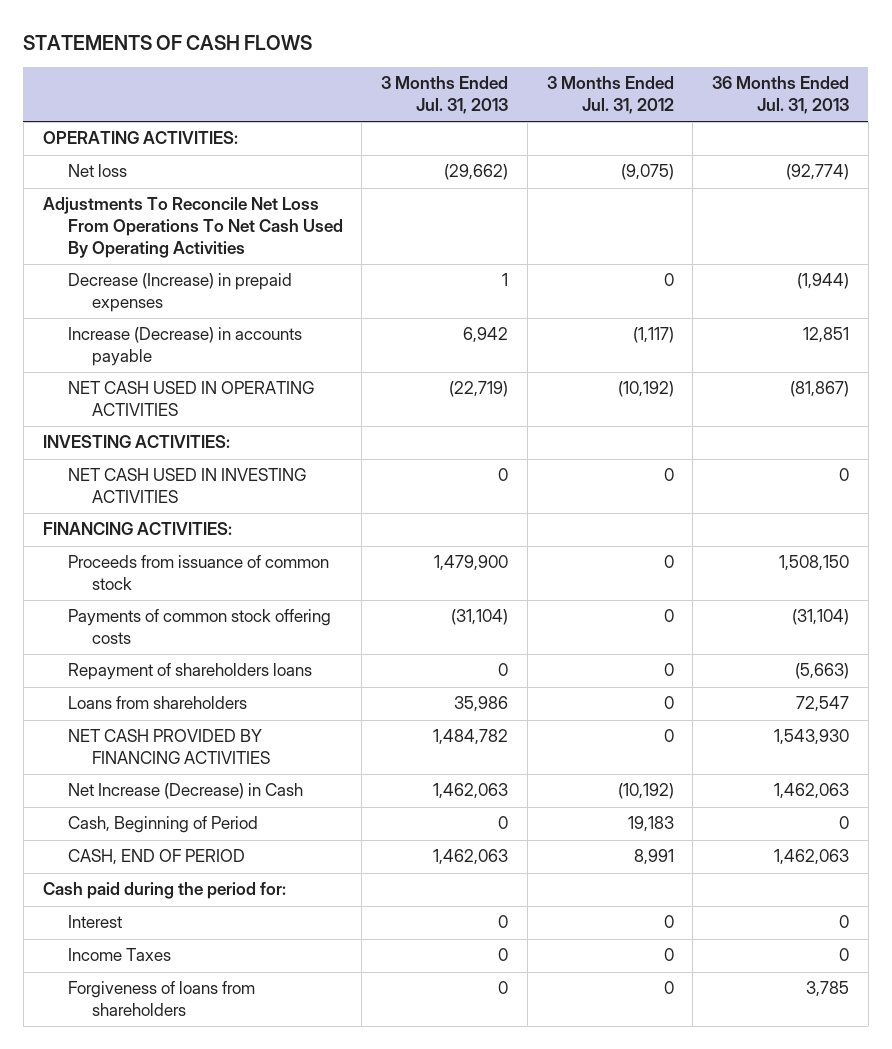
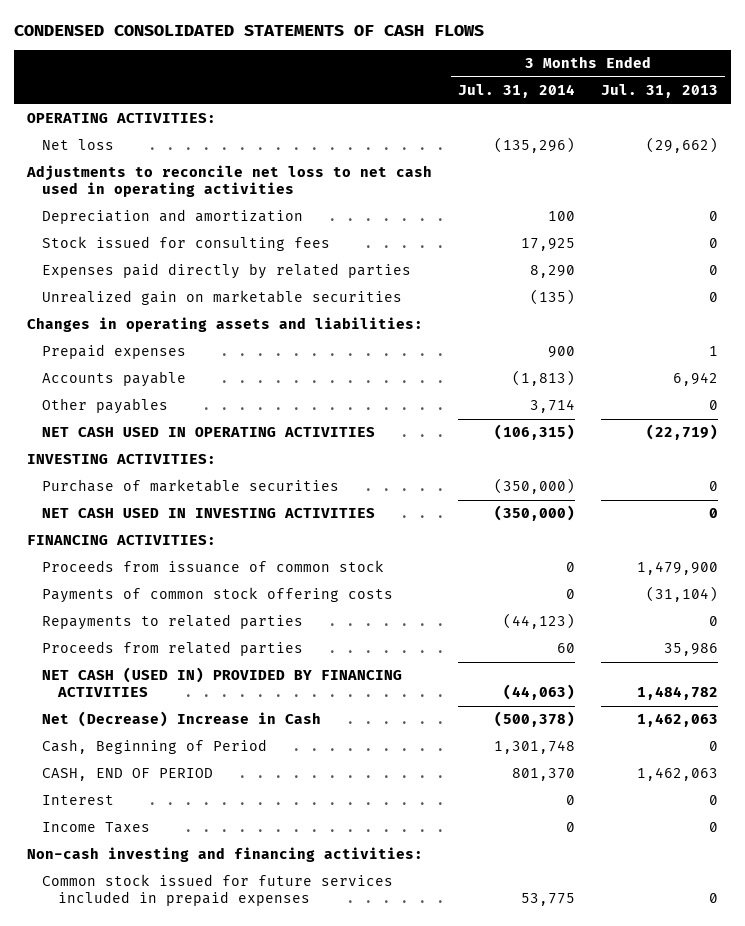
[23,34,313,50] STATEMENTS OF CASH FLOWS -> [13,24,484,36] CONDENSED CONSOLIDATED STATEMENTS OF CASH FLOWS
[546,76,674,115] 3 Months Ended Jul. 31, 2012 -> none
[712,76,850,115] 36 Months Ended Jul. 31, 2013 -> none
none -> [457,84,575,99] Jul. 31, 2014
[42,197,343,259] Adjustments To Reconcile Net Loss From Operations To Net Cash Used By Operating Activities -> [25,165,432,198] Adjustments to reconcile net loss to net cash used in operating activities
none -> [42,209,304,225] Depreciation and amortization
none -> [42,236,331,252] Stock issued for consulting fees
none -> [42,263,412,280] Expenses paid directly by related parties
none -> [42,290,403,306] Unrealized gain on marketable securities
none -> [26,317,423,333] Changes in operating assets and liabilities:
[67,273,292,313] Decrease (Increase) in prepaid expenses -> [42,344,187,360] Prepaid expenses
[67,327,302,367] Increase (Decrease) in accounts payable -> [42,371,187,388] Accounts payable
none -> [42,398,169,415] Other payables
none -> [42,479,340,493] Purchase of marketable securities
[67,663,312,681] Repayment of shareholders loans -> [42,614,304,631] Repayments to related parties
[67,696,247,710] Loans from shareholders -> [42,641,304,657] Proceeds from related parties
[67,729,271,765] NET CASH PROVIDED BY FINANCING ACTIVITIES -> [42,667,403,698] NET CASH (USED IN) PROVIDED BY FINANCING ACTIVITIES
[67,783,303,800] Net Increase (Decrease) in Cash -> [42,711,322,728] Net (Decrease) Increase in Cash
[42,882,286,900] Cash paid during the period for: -> none
[67,981,255,1017] Forgiveness of loans from shareholders -> none
none -> [26,847,423,863] Non-cash investing and financing activities:
none -> [42,874,394,907] Common stock issued for future services included in prepaid expenses

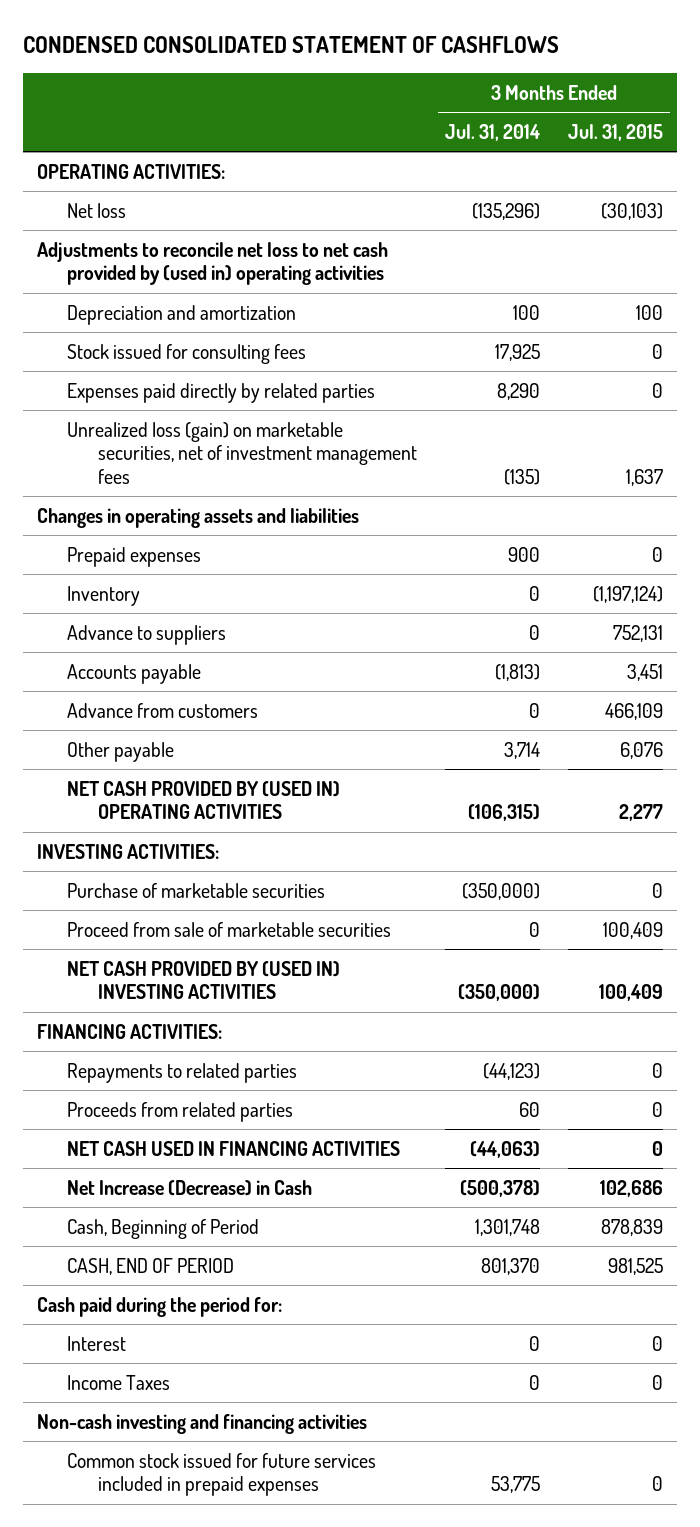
[13,24,484,36] CONDENSED CONSOLIDATED STATEMENTS OF CASH FLOWS -> [22,36,559,54] CONDENSED CONSOLIDATED STATEMENT OF CASHFLOWS
[601,84,719,99] Jul. 31, 2013 -> none
none -> [568,123,664,141] Jul. 31, 2015
[25,165,432,198] Adjustments to reconcile net loss to net cash used in operating activities -> [36,241,388,286] Adjustments to reconcile net loss to net cash provided by (used in) operating activities
[42,290,403,306] Unrealized gain on marketable securities -> [67,421,417,484] Unrealized loss (gain) on marketable securities, net of investment management fees
[26,317,423,333] Changes in operating assets and liabilities: -> [36,507,359,528] Changes in operating assets and liabilities
none -> [67,585,141,606] Inventory
none -> [67,624,227,645] Advance to suppliers
none -> [67,702,259,718] Advance from customers
[42,398,169,415] Other payables -> [67,741,175,762] Other payable
[42,427,376,438] NET CASH USED IN OPERATING ACTIVITIES -> [67,780,341,820] NET CASH PROVIDED BY (USED IN) OPERATING ACTIVITIES
none -> [67,921,392,937] Proceed from sale of marketable securities
[42,508,376,519] NET CASH USED IN INVESTING ACTIVITIES -> [67,960,341,1000] NET CASH PROVIDED BY (USED IN) INVESTING ACTIVITIES
[42,560,385,574] Proceeds from issuance of common stock -> none
[42,587,394,604] Payments of common stock offering costs -> none
[42,667,403,698] NET CASH (USED IN) PROVIDED BY FINANCING ACTIVITIES -> [67,1140,401,1156] NET CASH USED IN FINANCING ACTIVITIES
[42,711,322,728] Net (Decrease) Increase in Cash -> [67,1179,313,1196] Net Increase (Decrease) in Cash
none -> [36,1296,282,1317] Cash paid during the period for:
[26,847,423,863] Non-cash investing and financing activities: -> [36,1413,367,1434] Non-cash investing and financing activities

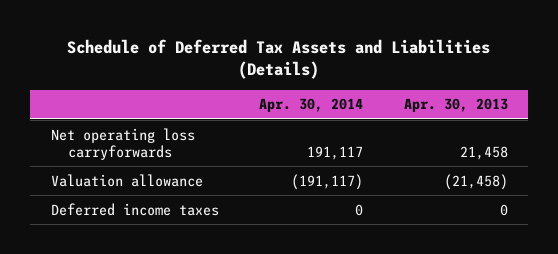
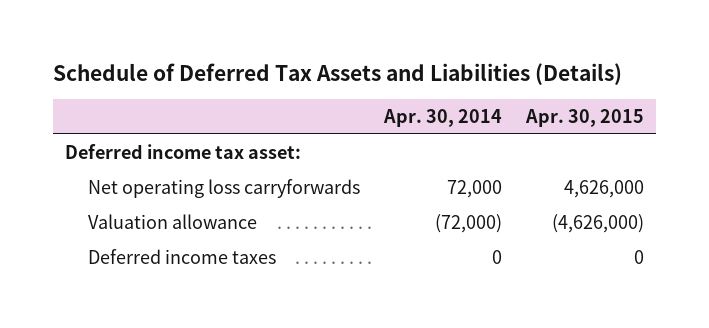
[403,98,508,113] Apr. 30, 2013 -> none
none -> [524,109,644,128] Apr. 30, 2015
none -> [65,143,302,159] Deferred income tax asset:
[307,146,364,161] 191,117 -> [446,179,502,198] 72,000
[291,173,364,190] (191,117) -> [434,213,502,233] (72,000)

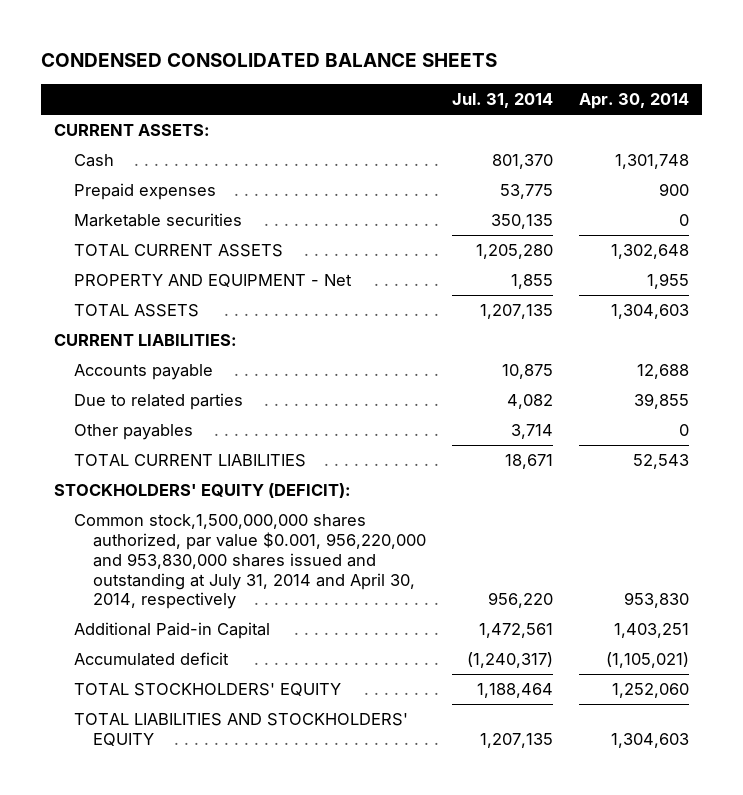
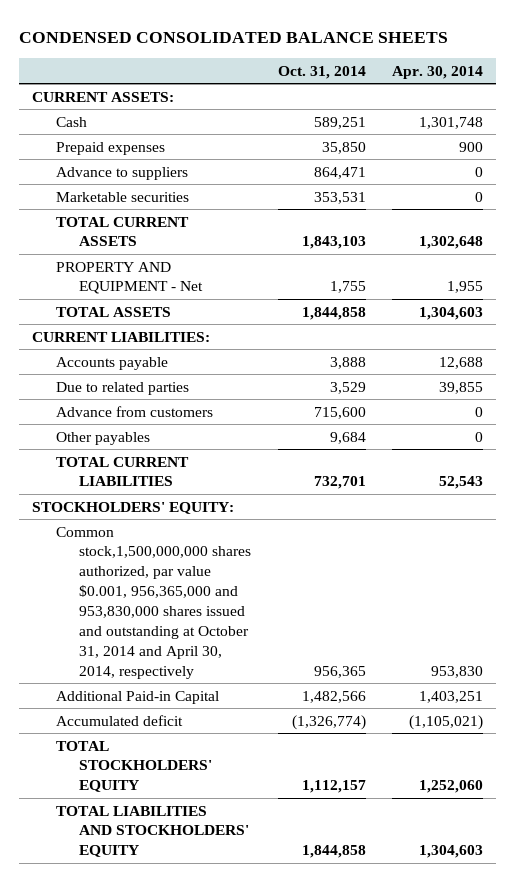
[452,93,554,109] Jul. 31, 2014 -> none
none -> [277,65,366,79] Oct. 31, 2014
none -> [55,166,188,180] Advance to suppliers
none -> [55,405,213,417] Advance from customers
[54,483,352,499] STOCKHOLDERS' EQUITY (DEFICIT): -> [32,501,235,514] STOCKHOLDERS' EQUITY:
[73,514,427,610] Common stock,1,500,000,000 shares authorized, par value $0.001, 956,220,000 and 953,830,000 shares issued and outstanding at July 31, 2014 and April 30, 2014, respectively -> [55,526,252,679] Common stock,1,500,000,000 shares authorized, par value $0.001, 956,365,000 and 953,830,000 shares issued and outstanding at October 31, 2014 and April 30, 2014, respectively

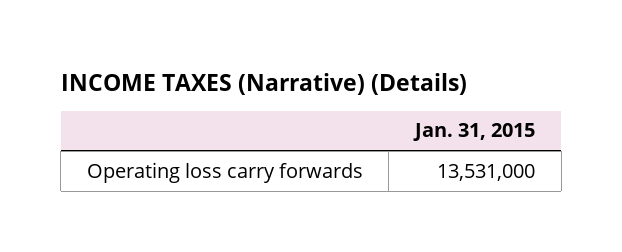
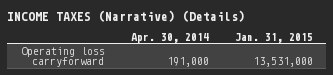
none -> [130,32,209,43] Apr. 30, 2014
[86,161,363,183] Operating loss carry forwards -> [20,46,105,68] Operating loss carryforward

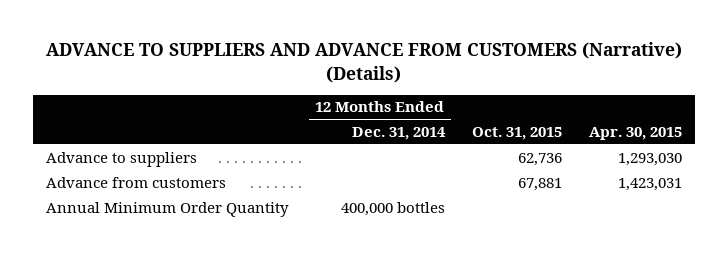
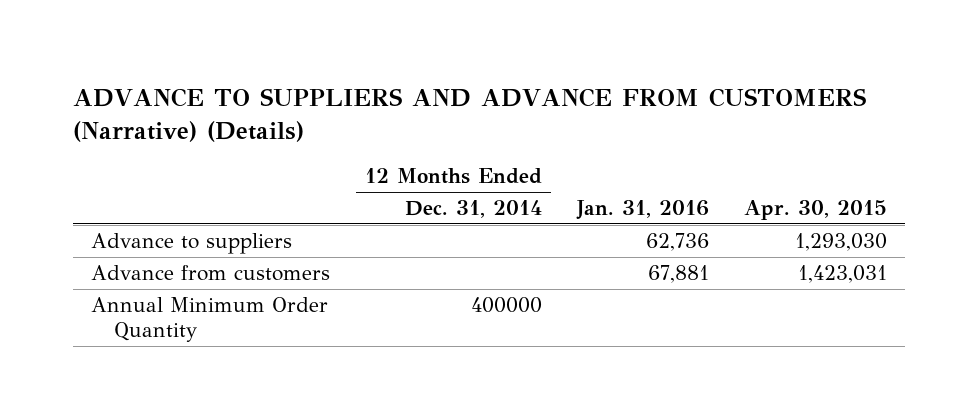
[471,127,562,141] Oct. 31, 2015 -> none
none -> [576,200,710,221] Jan. 31, 2016
[340,201,445,216] 400,000 bottles -> [471,297,543,314] 400000

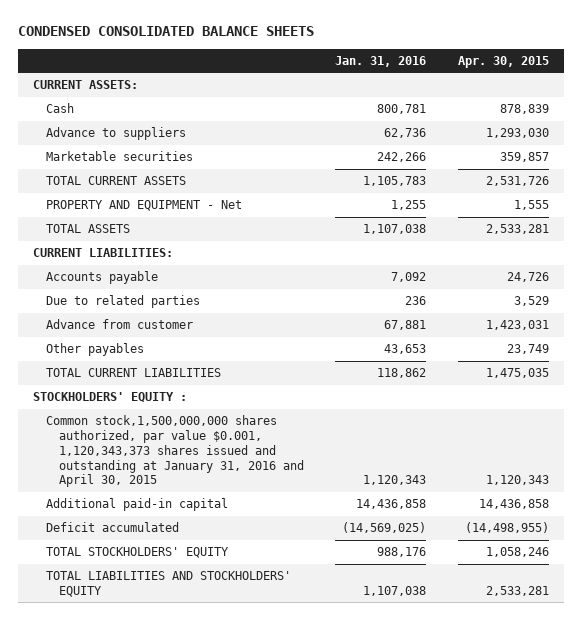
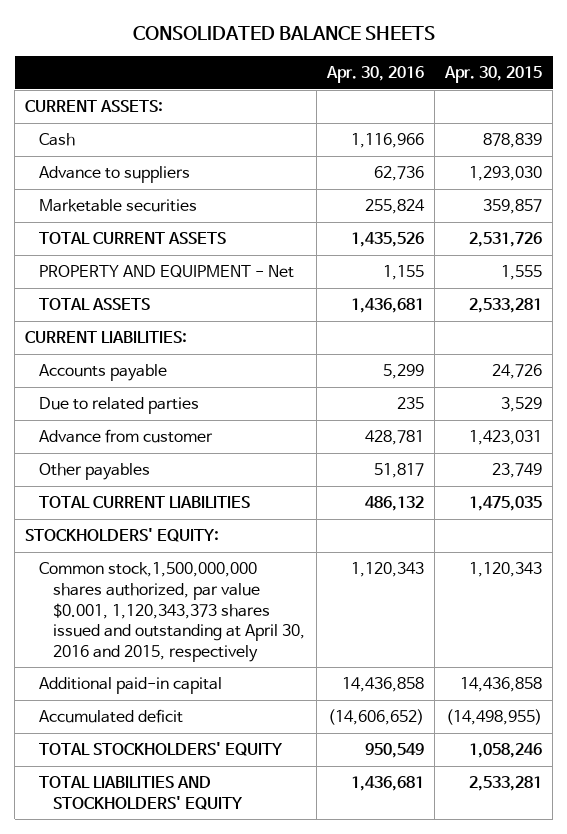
[17,26,314,37] CONDENSED CONSOLIDATED BALANCE SHEETS -> [132,25,435,40] CONSOLIDATED BALANCE SHEETS
[335,55,427,67] Jan. 31, 2016 -> none
none -> [325,66,424,84] Apr. 30, 2016
[33,392,188,403] STOCKHOLDERS' EQUITY : -> [25,528,220,543] STOCKHOLDERS' EQUITY:
[46,415,304,488] Common stock,1,500,000,000 shares authorized, par value $0.001, 1,120,343,373 shares issued and outstanding at January 31, 2016 and April 30, 2015 -> [39,562,306,662] Common stock,1,500,000,000 shares authorized, par value $0.001, 1,120,343,373 shares issued and outstanding at April 30, 2016 and 2015, respectively
[46,522,180,533] Deficit accumulated -> [39,709,184,724] Accumulated deficit

